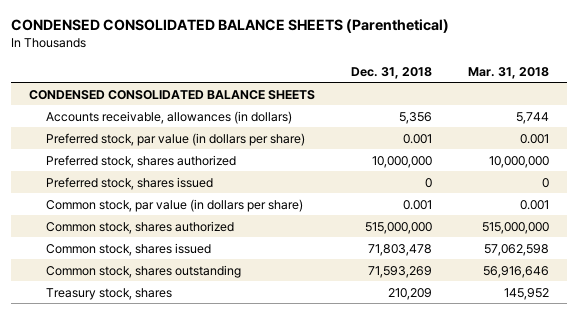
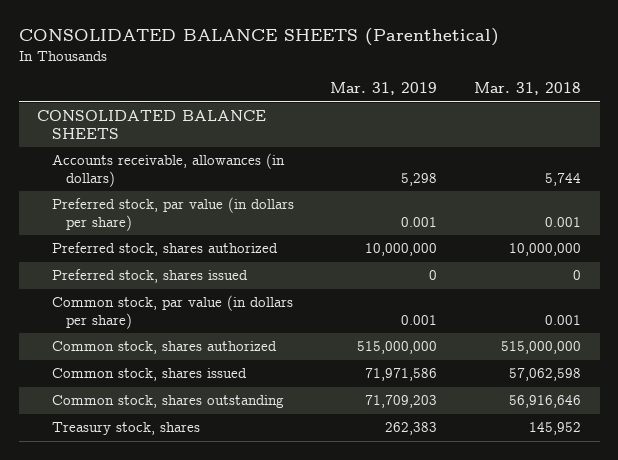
[10,19,449,34] CONDENSED CONSOLIDATED BALANCE SHEETS (Parenthetical) -> [18,28,499,47] CONSOLIDATED BALANCE SHEETS (Parenthetical)
[350,66,432,79] Dec. 31, 2018 -> none
none -> [330,82,438,96] Mar. 31, 2019
[28,89,315,100] CONDENSED CONSOLIDATED BALANCE SHEETS -> [37,110,267,139] CONSOLIDATED BALANCE SHEETS

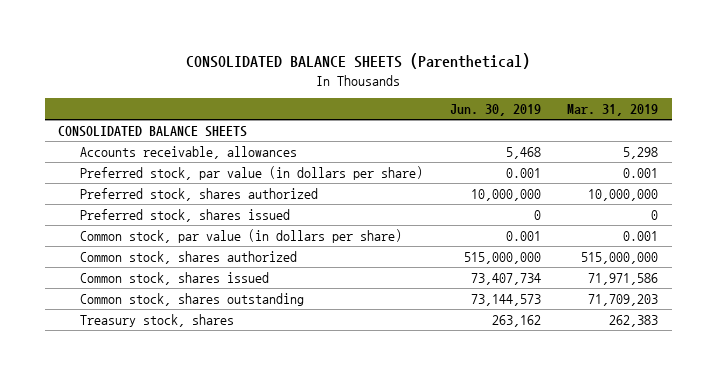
[474,82,582,96] Mar. 31, 2018 -> none
none -> [449,104,541,117] Jun. 30, 2019
[51,153,285,187] Accounts receivable, allowances (in dollars) -> [79,145,297,159] Accounts receivable, allowances

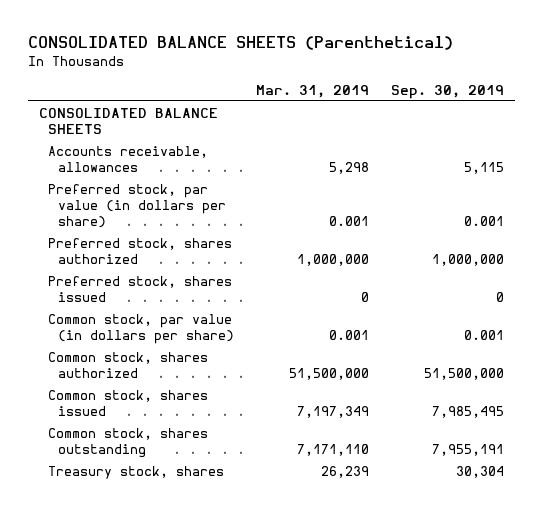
[449,104,541,117] Jun. 30, 2019 -> none
none -> [391,84,505,99] Sep. 30, 2019
[588,188,659,201] 10,000,000 -> [296,253,369,266] 1,000,000
[581,251,659,264] 515,000,000 -> [288,367,369,380] 51,500,000
[588,272,659,285] 71,971,586 -> [296,405,369,418] 7,197,349
[588,293,659,306] 71,709,203 -> [296,443,369,456] 7,171,110
[609,314,659,327] 262,383 -> [320,465,369,478] 26,239

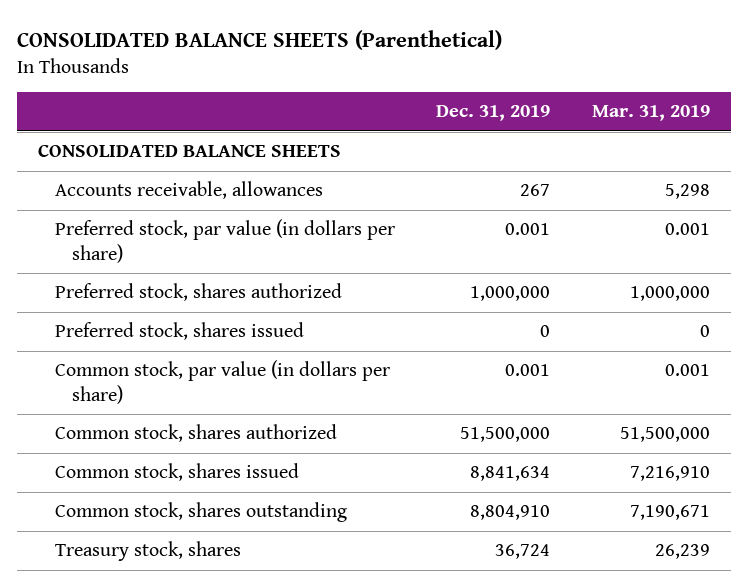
[391,84,505,99] Sep. 30, 2019 -> none
none -> [436,105,551,122] Dec. 31, 2019
[296,405,369,418] 7,197,349 -> [630,466,711,482] 7,216,910
[296,443,369,456] 7,171,110 -> [630,505,711,521] 7,190,671

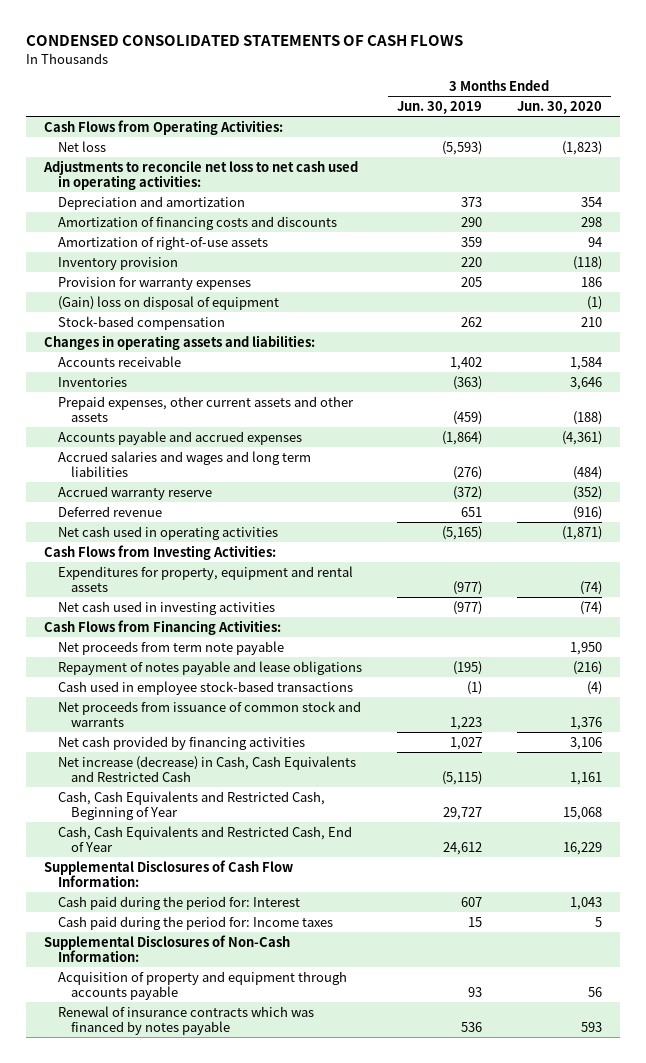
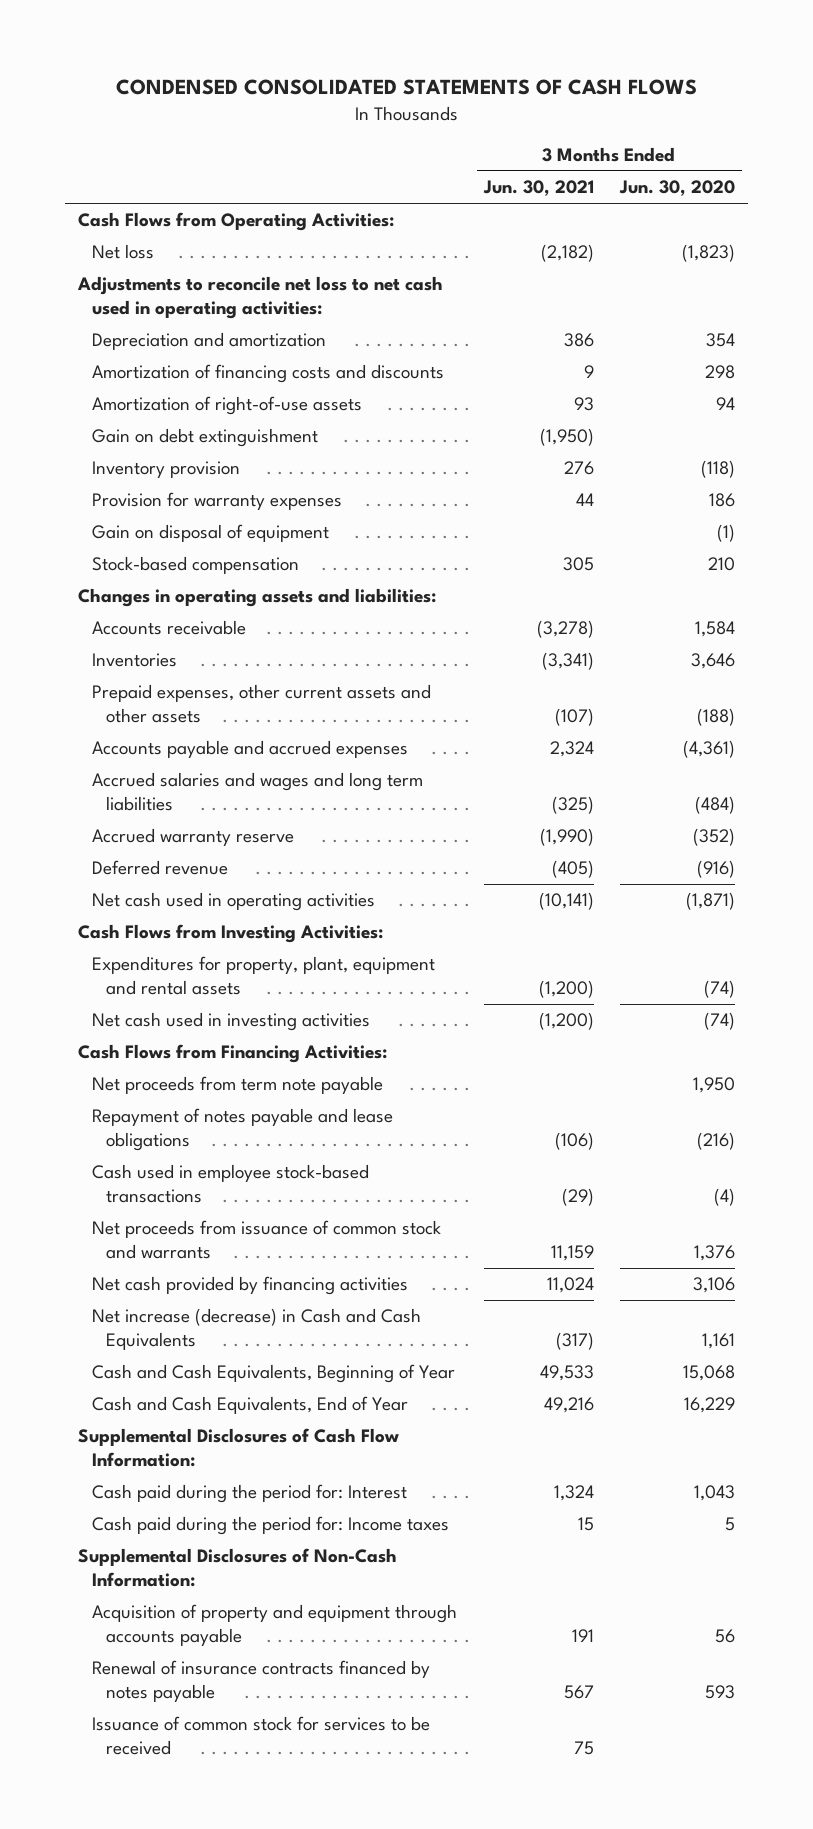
[396,101,482,115] Jun. 30, 2019 -> none
none -> [482,180,594,197] Jun. 30, 2021
none -> [92,428,319,448] Gain on debt extinguishment
[57,295,279,310] (Gain) loss on disposal of equipment -> [92,524,330,543] Gain on disposal of equipment
[57,565,353,592] Expenditures for property, equipment and rental assets -> [92,956,436,996] Expenditures for property, plant, equipment and rental assets
[57,755,356,782] Net increase (decrease) in Cash, Cash Equivalents and Restricted Cash -> [92,1308,422,1351] Net increase (decrease) in Cash and Cash Equivalents
[57,790,325,820] Cash, Cash Equivalents and Restricted Cash, Beginning of Year -> [92,1364,456,1384] Cash and Cash Equivalents, Beginning of Year
[57,825,352,852] Cash, Cash Equivalents and Restricted Cash, End of Year -> [92,1396,409,1415] Cash and Cash Equivalents, End of Year
[57,1005,314,1035] Renewal of insurance contracts which was financed by notes payable -> [92,1660,431,1703] Renewal of insurance contracts financed by notes payable
none -> [92,1716,431,1756] Issuance of common stock for services to be received

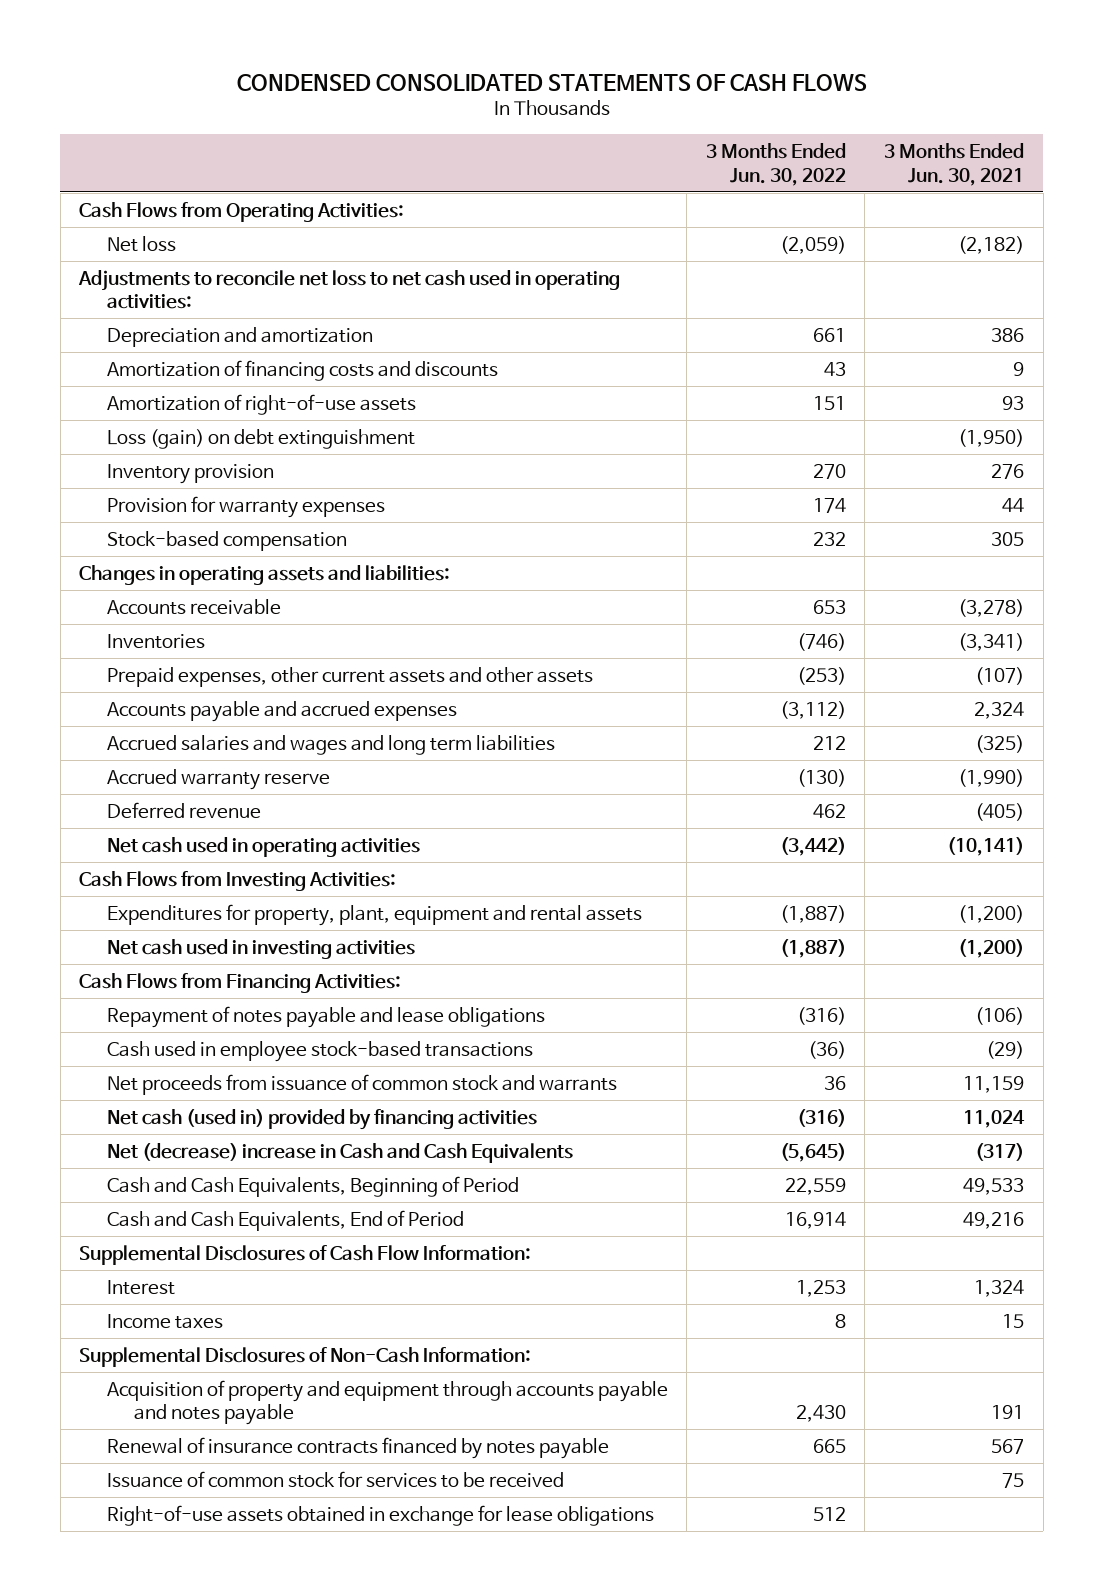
[619,180,736,197] Jun. 30, 2020 -> none
none -> [705,142,846,186] 3 Months Ended Jun. 30, 2022
[92,428,319,448] Gain on debt extinguishment -> [106,428,415,449] Loss (gain) on debt extinguishment
[92,524,330,543] Gain on disposal of equipment -> none
[92,1076,384,1095] Net proceeds from term note payable -> none
[92,1276,409,1296] Net cash provided by financing activities -> [106,1108,537,1130] Net cash (used in) provided by financing activities
[92,1308,422,1351] Net increase (decrease) in Cash and Cash Equivalents -> [106,1142,573,1163] Net (decrease) increase in Cash and Cash Equivalents
[92,1364,456,1384] Cash and Cash Equivalents, Beginning of Year -> [106,1175,519,1197] Cash and Cash Equivalents, Beginning of Period
[92,1396,409,1415] Cash and Cash Equivalents, End of Year -> [106,1209,464,1231] Cash and Cash Equivalents, End of Period
[92,1484,408,1504] Cash paid during the period for: Interest -> [106,1279,175,1295] Interest
[92,1516,450,1536] Cash paid during the period for: Income taxes -> [106,1313,223,1329] Income taxes
[92,1604,458,1647] Acquisition of property and equipment through accounts payable -> [106,1379,668,1426] Acquisition of property and equipment through accounts payable and notes payable
none -> [106,1504,654,1526] Right-of-use assets obtained in exchange for lease obligations

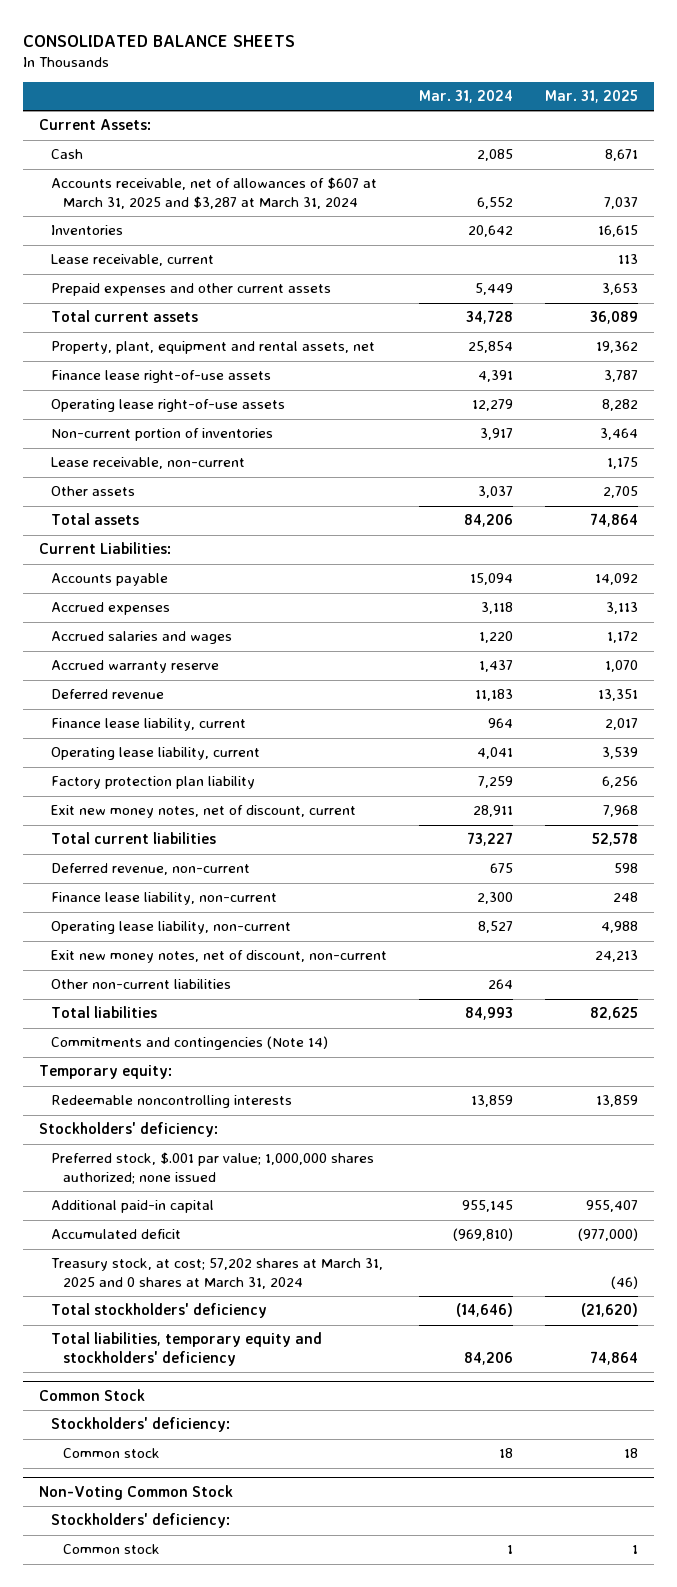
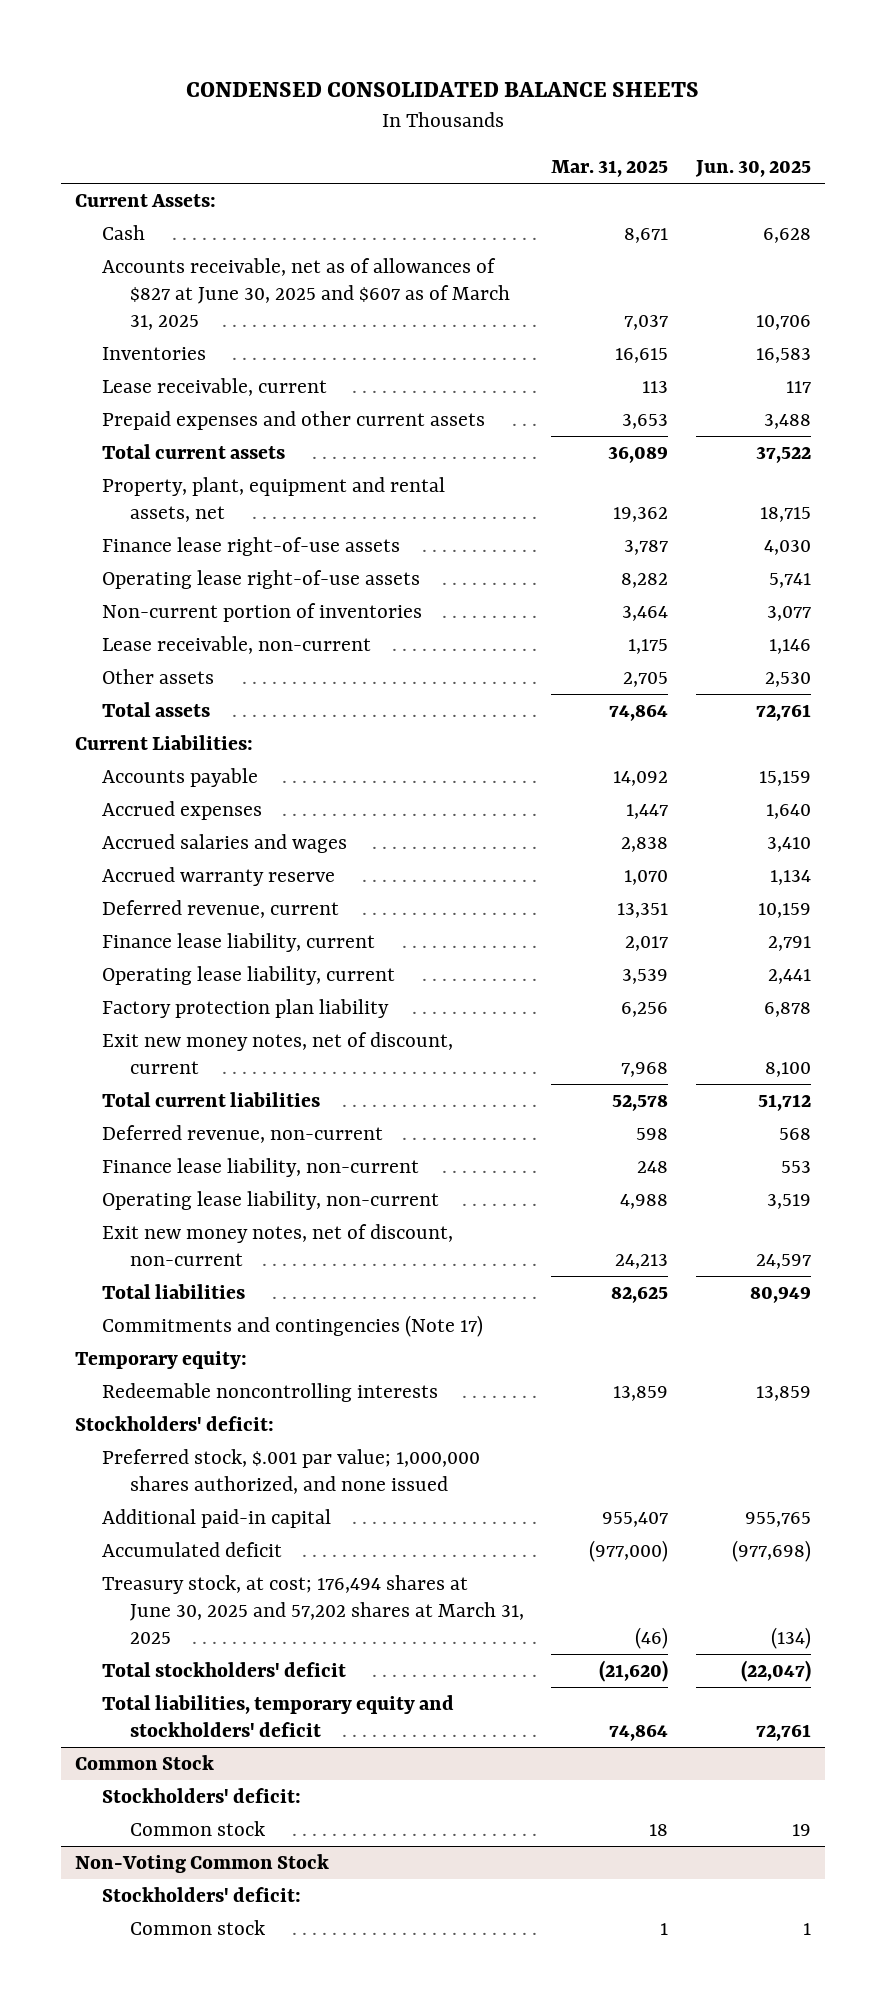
[23,34,296,47] CONSOLIDATED BALANCE SHEETS -> [186,81,700,97] CONDENSED CONSOLIDATED BALANCE SHEETS
[419,90,514,104] Mar. 31, 2024 -> none
none -> [694,159,811,177] Jun. 30, 2025
[51,177,378,210] Accounts receivable, net of allowances of $607 at March 31, 2025 and $3,287 at March 31, 2024 -> [102,258,510,331] Accounts receivable, net as of allowances of $827 at June 30, 2025 and $607 as of March 31, 2025
[606,602,639,615] 3,113 -> [626,804,669,820] 1,447
[607,631,639,644] 1,172 -> [621,837,669,853] 2,838
[51,689,165,700] Deferred revenue -> [102,900,340,919] Deferred revenue, current
[51,979,232,990] Other non-current liabilities -> none
[51,1036,329,1051] Commitments and contingencies (Note 14) -> [102,1315,484,1338] Commitments and contingencies (Note 17)
[39,1122,219,1138] Stockholders' deficiency: -> [75,1416,275,1432] Stockholders' deficit:
[51,1152,375,1185] Preferred stock, $.001 par value; 1,000,000 shares authorized; none issued -> [102,1449,481,1495] Preferred stock, $.001 par value; 1,000,000 shares authorized, and none issued
[51,1258,384,1290] Treasury stock, at cost; 57,202 shares at March 31, 2025 and 0 shares at March 31, 2024 -> [102,1575,524,1645] Treasury stock, at cost; 176,494 shares at June 30, 2025 and 57,202 shares at March 31, 2025
[51,1303,268,1319] Total stockholders' deficiency -> [102,1662,347,1678] Total stockholders' deficit
[51,1332,323,1367] Total liabilities, temporary equity and stockholders' deficiency -> [102,1695,455,1738] Total liabilities, temporary equity and stockholders' deficit
[51,1417,231,1433] Stockholders' deficiency: -> [102,1788,302,1804] Stockholders' deficit:
[51,1513,231,1529] Stockholders' deficiency: -> [102,1887,302,1903] Stockholders' deficit:

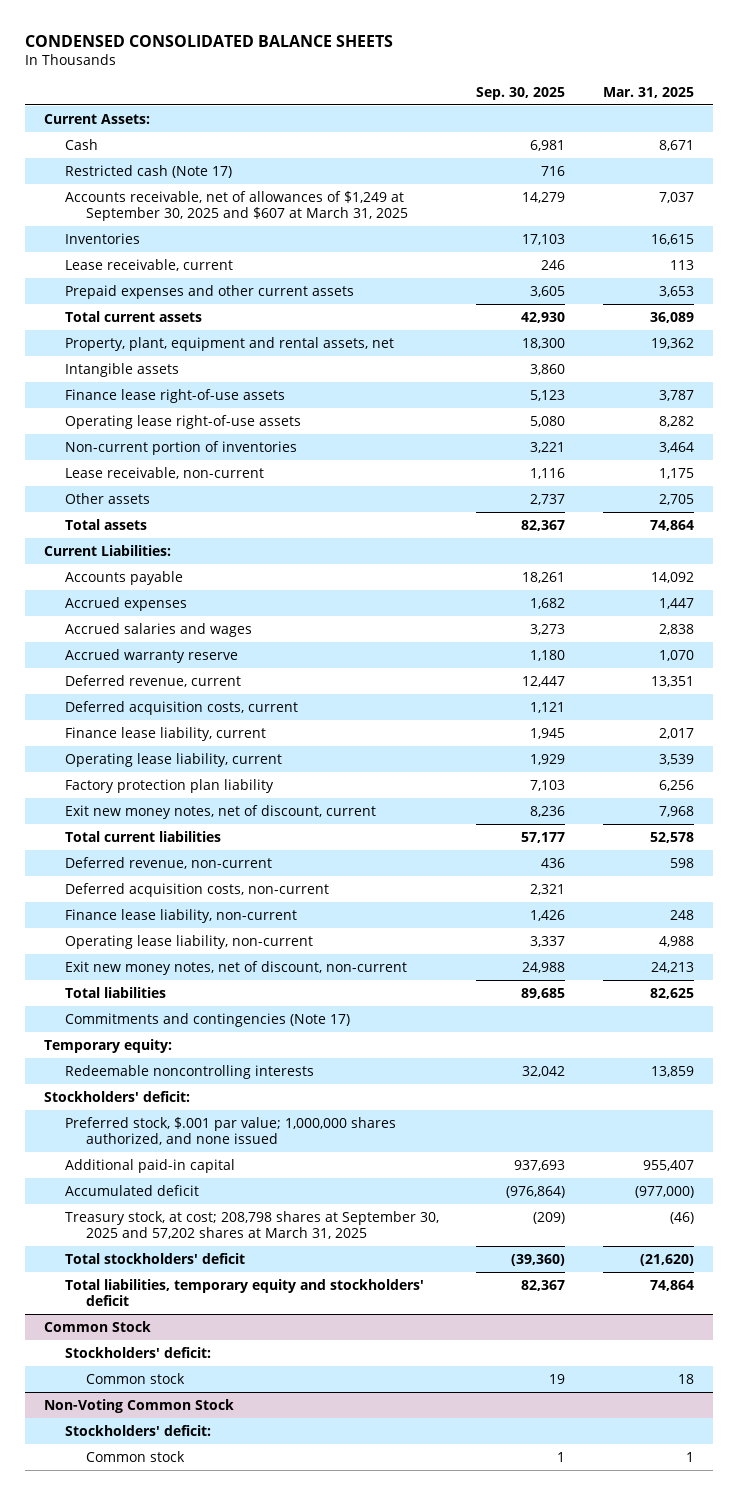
[694,159,811,177] Jun. 30, 2025 -> none
none -> [476,86,566,100] Sep. 30, 2025
none -> [65,164,233,178] Restricted cash (Note 17)
[102,258,510,331] Accounts receivable, net as of allowances of $827 at June 30, 2025 and $607 as of March 31, 2025 -> [65,190,409,221] Accounts receivable, net of allowances of $1,249 at September 30, 2025 and $607 at March 31, 2025
none -> [65,362,180,377] Intangible assets
none -> [65,700,299,715] Deferred acquisition costs, current
none -> [65,882,330,897] Deferred acquisition costs, non-current
[102,1575,524,1645] Treasury stock, at cost; 176,494 shares at June 30, 2025 and 57,202 shares at March 31, 2025 -> [65,1210,440,1239] Treasury stock, at cost; 208,798 shares at September 30, 2025 and 57,202 shares at March 31, 2025

